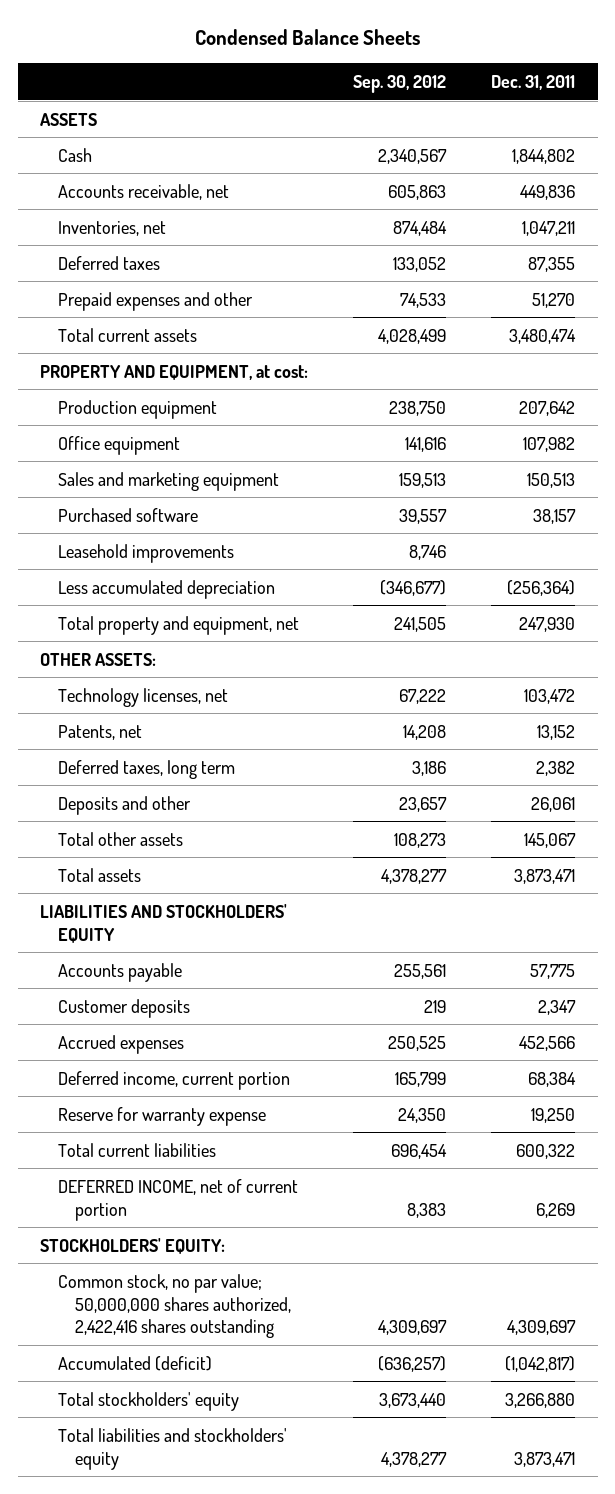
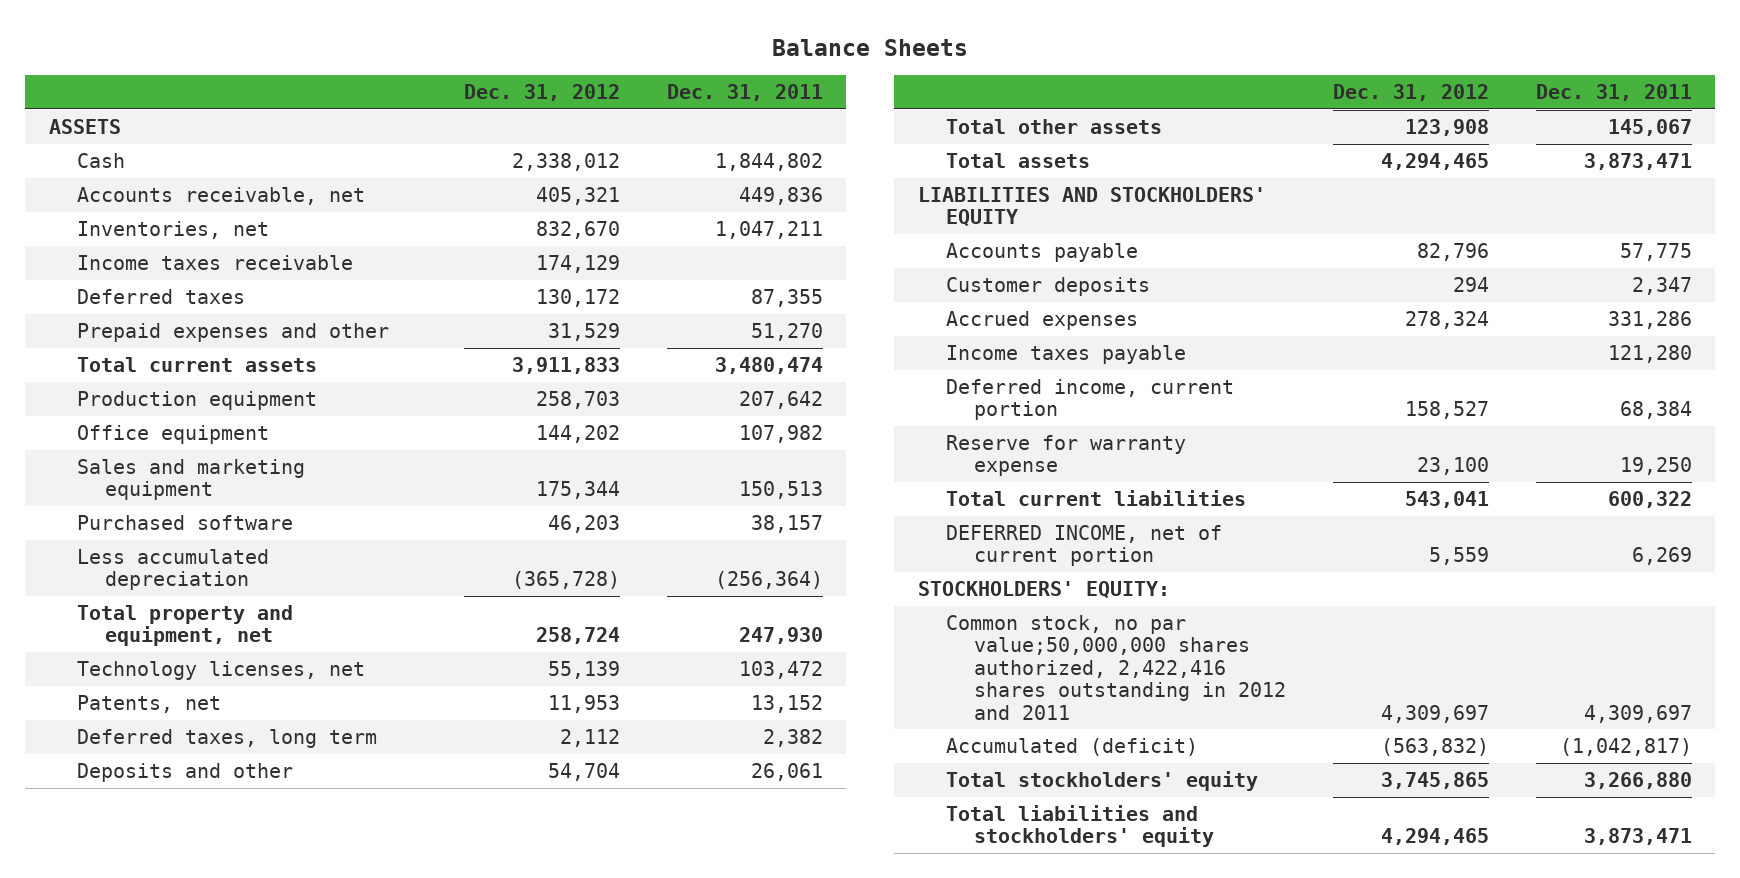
[194,29,420,46] Condensed Balance Sheets -> [772,38,969,56] Balance Sheets
[353,75,447,94] Sep. 30, 2012 -> none
none -> [463,83,620,101] Dec. 31, 2012
none -> [77,255,354,271] Income taxes receivable
[40,364,309,380] PROPERTY AND EQUIPMENT, at cost: -> none
[57,543,234,563] Leasehold improvements -> none
[40,652,157,666] OTHER ASSETS: -> none
[519,1035,576,1051] 452,566 -> [1607,311,1692,330] 331,286
none -> [946,345,1187,365] Income taxes payable
[57,1273,292,1339] Common stock, no par value; 50,000,000 shares authorized, 2,422,416 shares outstanding -> [946,615,1287,720] Common stock, no par value;50,000,000 shares authorized, 2,422,416 shares outstanding in 2012 and 2011

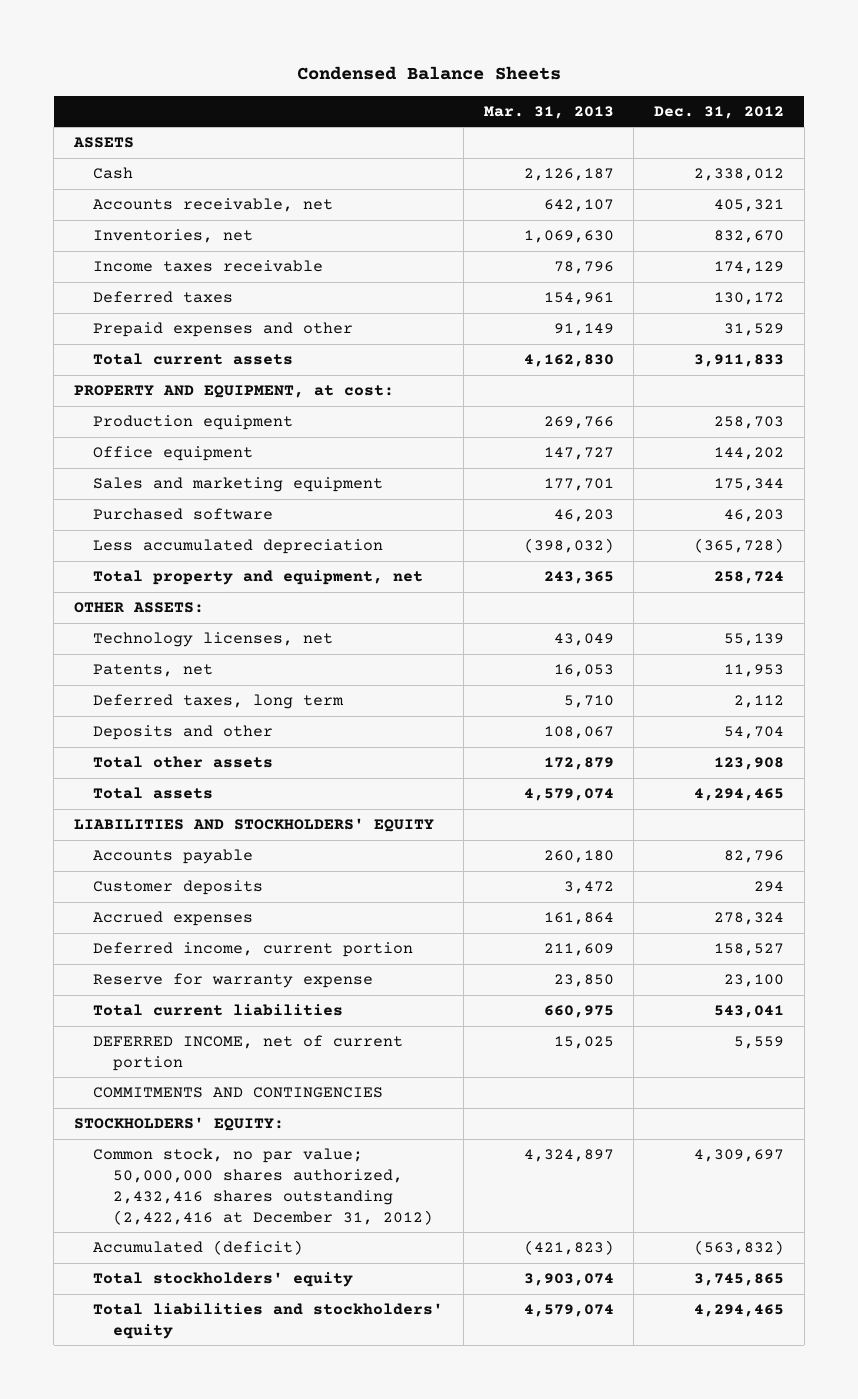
[772,38,969,56] Balance Sheets -> [296,66,561,81] Condensed Balance Sheets
[666,83,823,101] Dec. 31, 2011 -> none
none -> [483,105,614,119] Mar. 31, 2013
none -> [73,385,394,399] PROPERTY AND EQUIPMENT, at cost:
none -> [73,602,204,614] OTHER ASSETS:
[946,345,1187,365] Income taxes payable -> none
none -> [93,1087,384,1099] COMMITMENTS AND CONTINGENCIES
[946,615,1287,720] Common stock, no par value;50,000,000 shares authorized, 2,422,416 shares outstanding in 2012 and 2011 -> [93,1148,433,1225] Common stock, no par value; 50,000,000 shares authorized, 2,432,416 shares outstanding (2,422,416 at December 31, 2012)

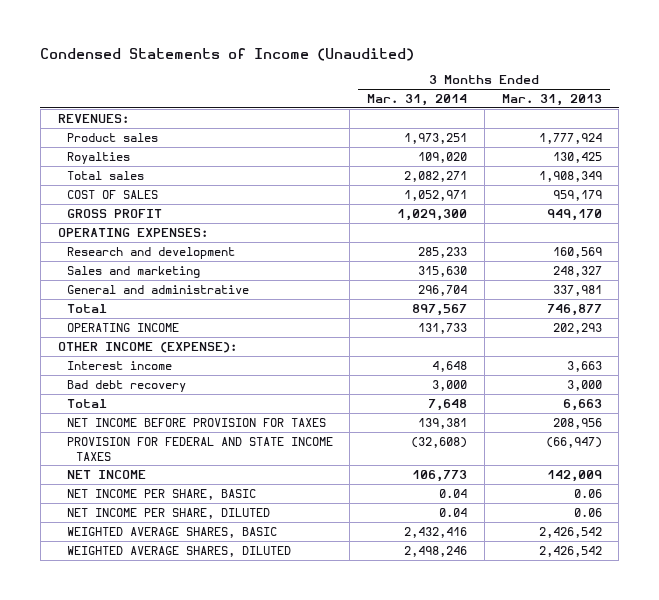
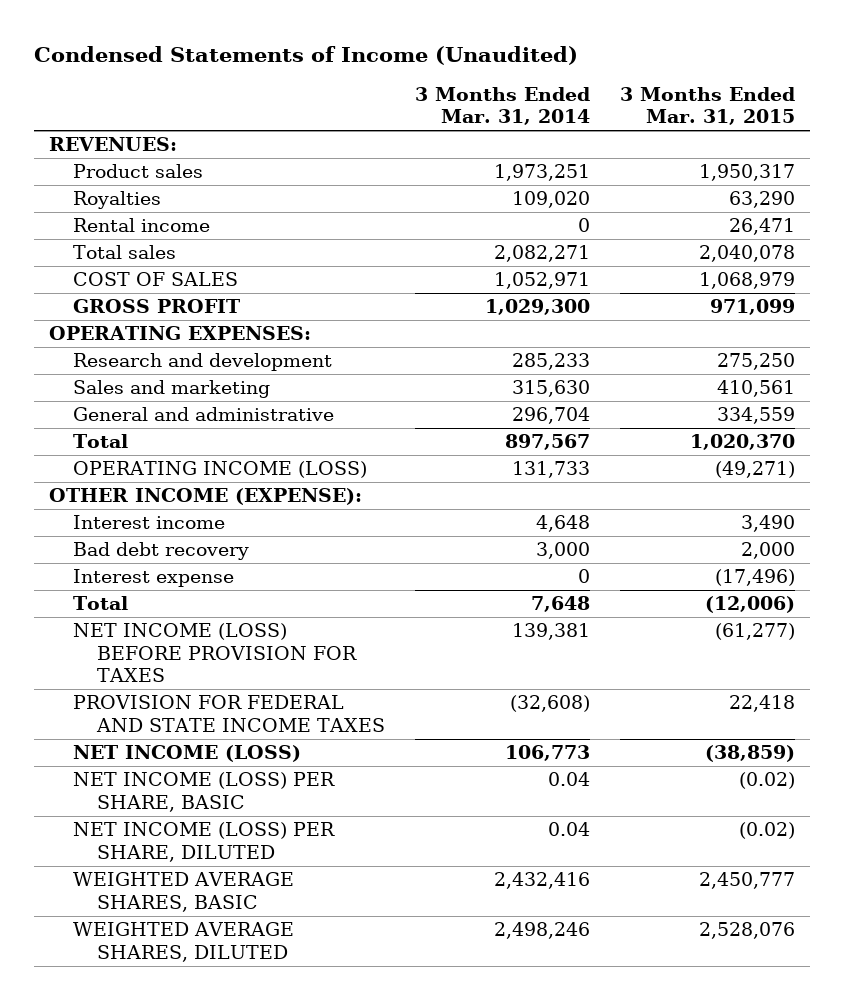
[501,93,602,106] Mar. 31, 2013 -> none
none -> [619,86,795,126] 3 Months Ended Mar. 31, 2015
none -> [72,218,210,233] Rental income
[66,322,179,332] OPERATING INCOME -> [72,461,367,479] OPERATING INCOME (LOSS)
none -> [72,569,234,588] Interest expense
[66,417,326,427] NET INCOME BEFORE PROVISION FOR TAXES -> [72,623,357,683] NET INCOME (LOSS) BEFORE PROVISION FOR TAXES
[66,469,146,479] NET INCOME -> [72,745,301,763] NET INCOME (LOSS)
[66,488,256,500] NET INCOME PER SHARE, BASIC -> [72,772,335,812] NET INCOME (LOSS) PER SHARE, BASIC
[66,507,270,519] NET INCOME PER SHARE, DILUTED -> [72,822,335,862] NET INCOME (LOSS) PER SHARE, DILUTED

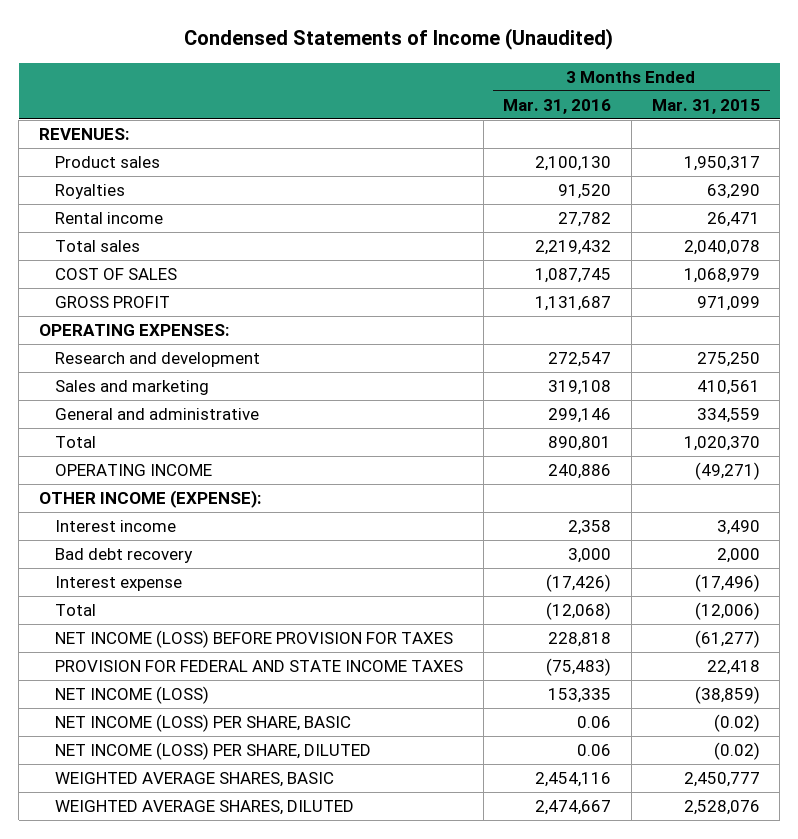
[414,86,590,126] 3 Months Ended Mar. 31, 2014 -> none
none -> [503,98,612,114] Mar. 31, 2016
[72,461,367,479] OPERATING INCOME (LOSS) -> [55,464,213,477] OPERATING INCOME

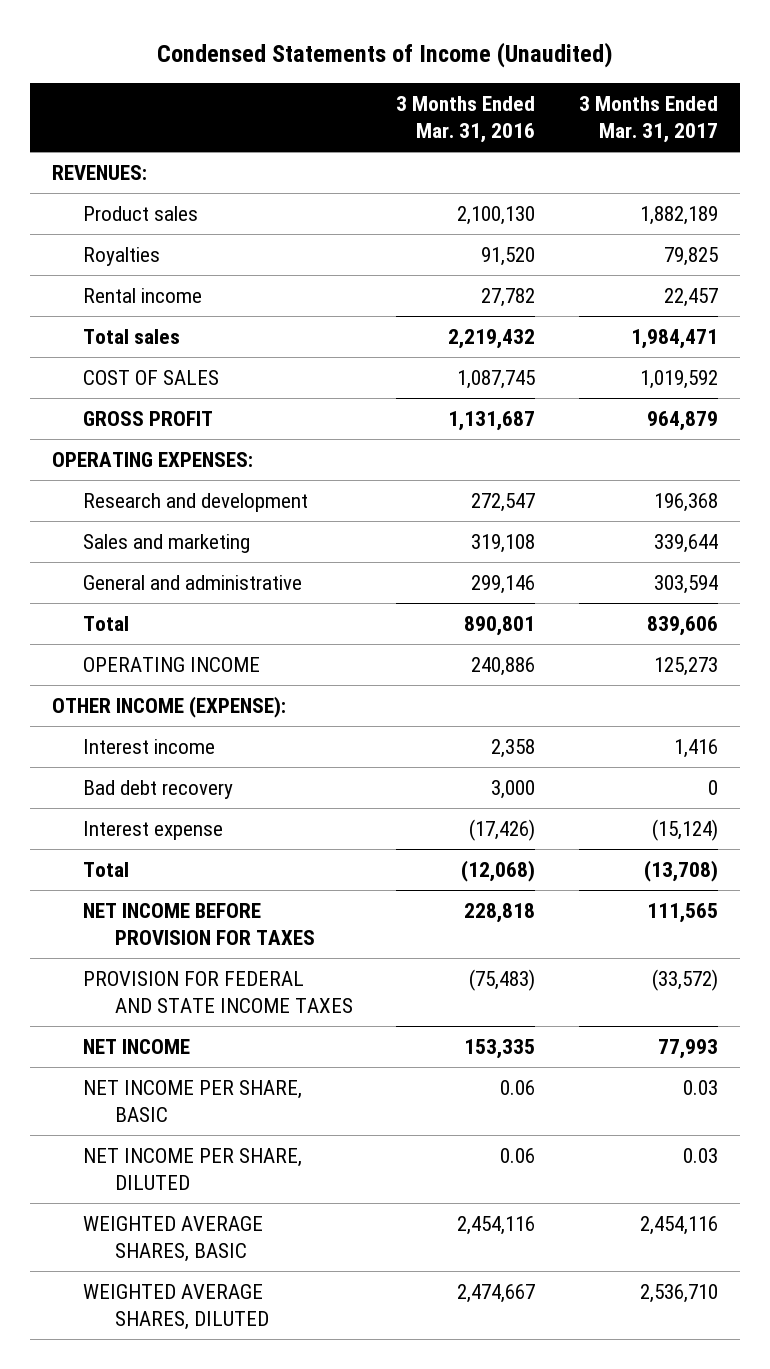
[651,98,760,114] Mar. 31, 2015 -> none
none -> [578,96,718,144] 3 Months Ended Mar. 31, 2017
[55,630,454,649] NET INCOME (LOSS) BEFORE PROVISION FOR TAXES -> [83,903,315,945] NET INCOME BEFORE PROVISION FOR TAXES
[55,686,210,705] NET INCOME (LOSS) -> [83,1039,191,1055] NET INCOME
[55,714,352,733] NET INCOME (LOSS) PER SHARE, BASIC -> [83,1080,303,1122] NET INCOME PER SHARE, BASIC
[55,742,372,761] NET INCOME (LOSS) PER SHARE, DILUTED -> [83,1148,303,1190] NET INCOME PER SHARE, DILUTED

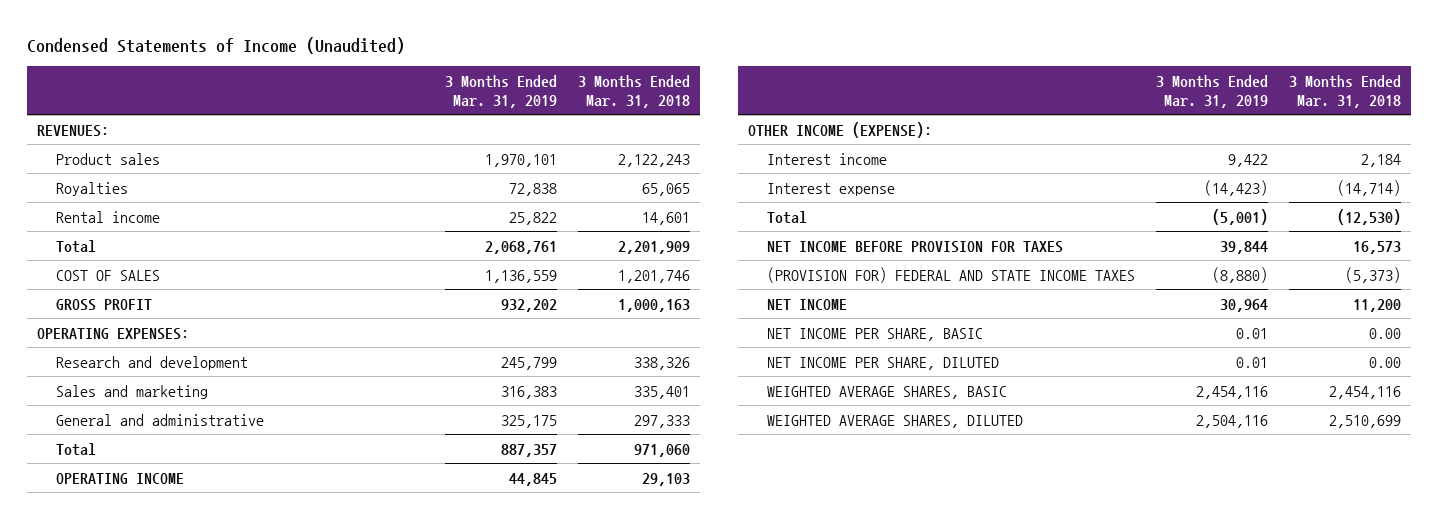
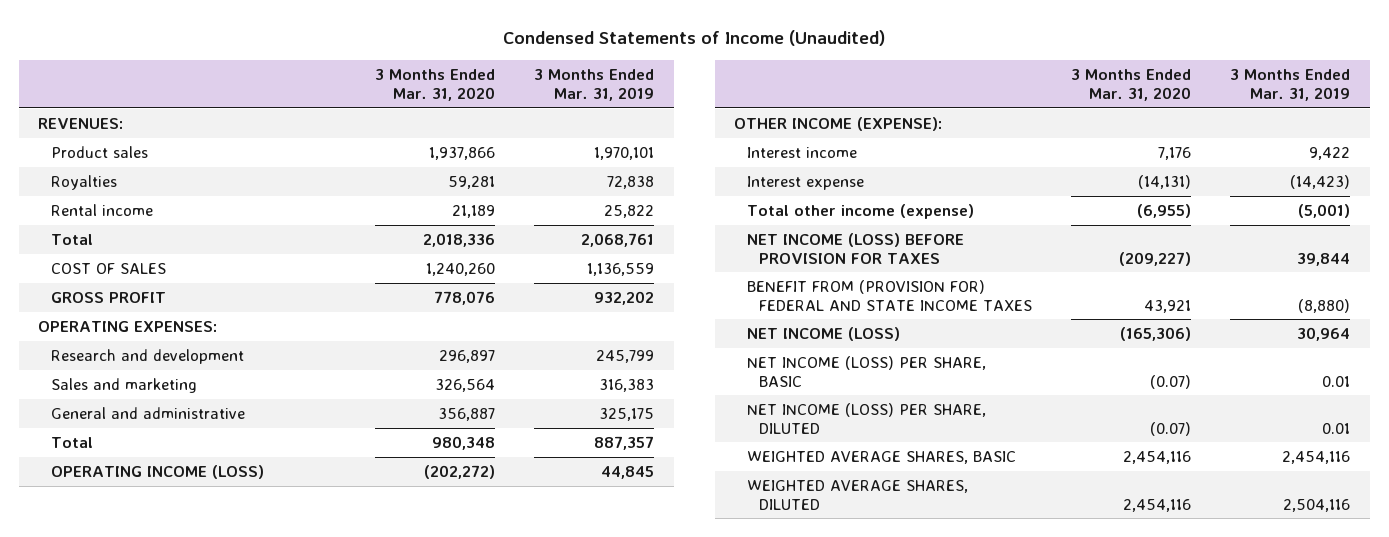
[577,74,690,108] 3 Months Ended Mar. 31, 2018 -> none
none -> [375,69,496,101] 3 Months Ended Mar. 31, 2020
[56,472,185,484] OPERATING INCOME -> [50,464,264,479] OPERATING INCOME (LOSS)
[767,210,808,224] Total -> [746,203,974,219] Total other income (expense)
[767,240,1064,253] NET INCOME BEFORE PROVISION FOR TAXES -> [746,232,964,264] NET INCOME (LOSS) BEFORE PROVISION FOR TAXES
[767,266,1136,283] (PROVISION FOR) FEDERAL AND STATE INCOME TAXES -> [746,279,1033,311] BENEFIT FROM (PROVISION FOR) FEDERAL AND STATE INCOME TAXES
[767,298,848,310] NET INCOME -> [746,326,900,341] NET INCOME (LOSS)
[767,327,984,341] NET INCOME PER SHARE, BASIC -> [746,355,986,387] NET INCOME (LOSS) PER SHARE, BASIC
[767,356,1000,370] NET INCOME PER SHARE, DILUTED -> [746,402,986,434] NET INCOME (LOSS) PER SHARE, DILUTED

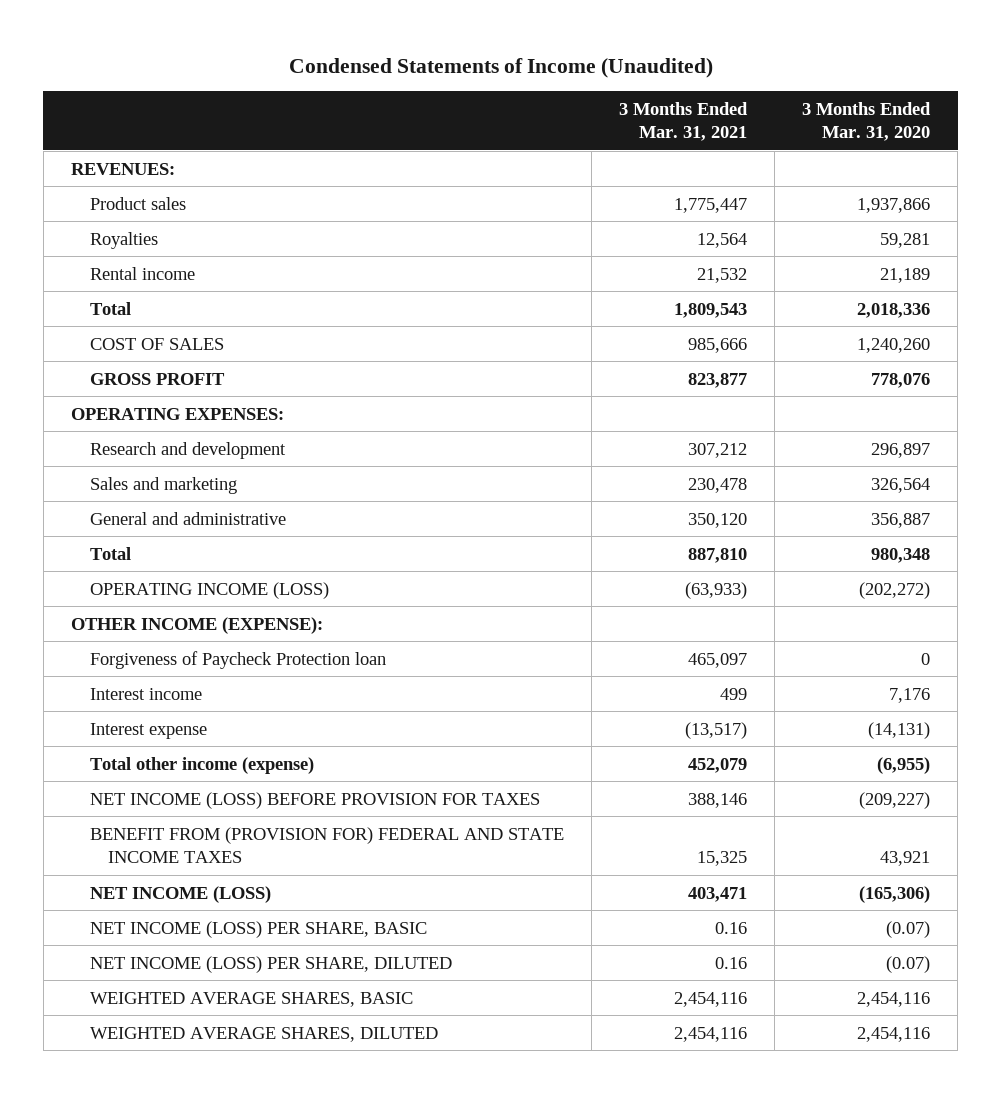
[534,69,655,101] 3 Months Ended Mar. 31, 2019 -> none
none -> [618,101,748,142] 3 Months Ended Mar. 31, 2021
none -> [89,650,386,669] Forgiveness of Paycheck Protection loan

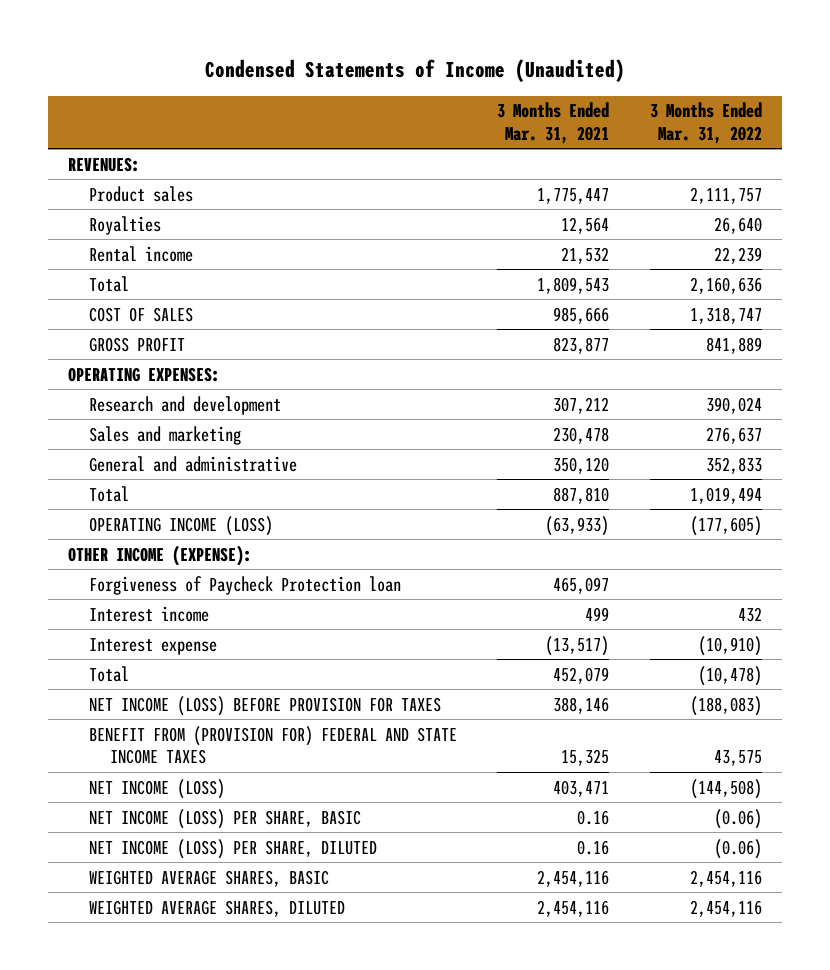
[801,101,931,142] 3 Months Ended Mar. 31, 2020 -> none
none -> [649,102,762,144] 3 Months Ended Mar. 31, 2022
[89,756,314,774] Total other income (expense) -> [89,665,130,682] Total

